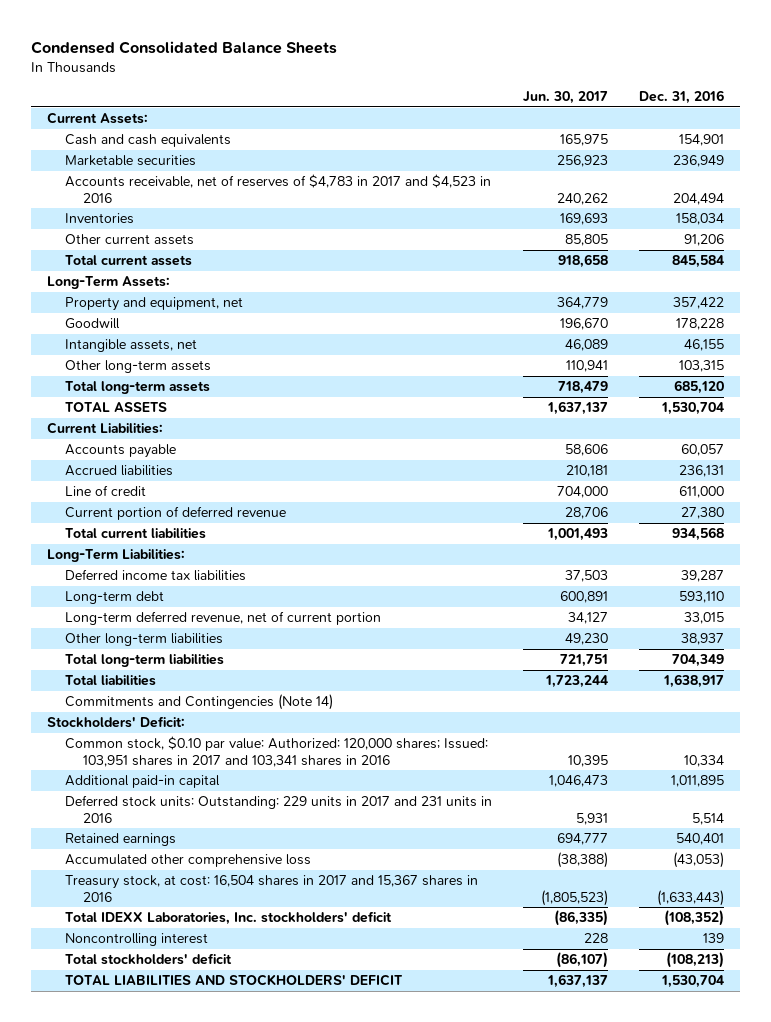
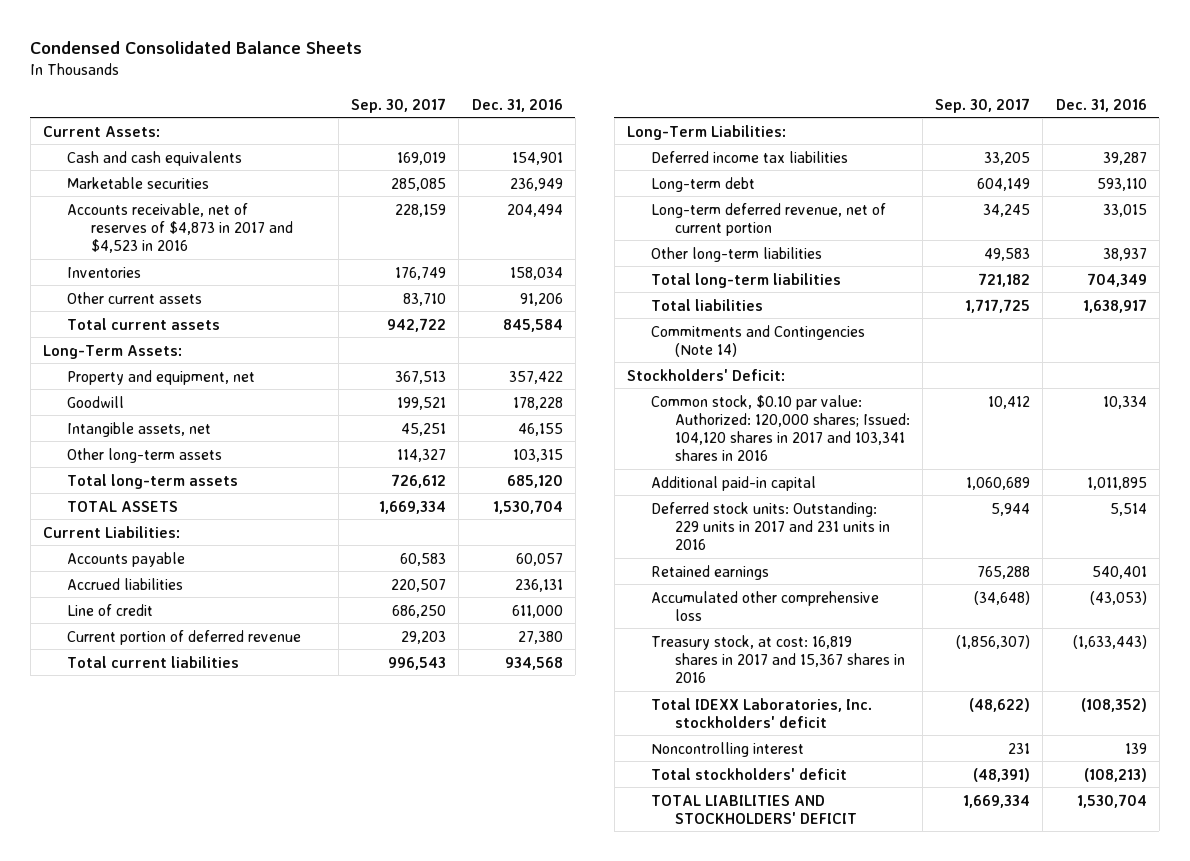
[523,91,609,105] Jun. 30, 2017 -> none
none -> [351,97,447,113] Sep. 30, 2017
[64,174,491,203] Accounts receivable, net of reserves of $4,783 in 2017 and $4,523 in 2016 -> [66,202,293,253] Accounts receivable, net of reserves of $4,873 in 2017 and $4,523 in 2016
[64,736,488,767] Common stock, $0.10 par value: Authorized: 120,000 shares; Issued: 103,951 shares in 2017 and 103,341 shares in 2016 -> [650,394,910,461] Common stock, $0.10 par value: Authorized: 120,000 shares; Issued: 104,120 shares in 2017 and 103,341 shares in 2016
[64,875,478,902] Treasury stock, at cost: 16,504 shares in 2017 and 15,367 shares in 2016 -> [650,634,905,683] Treasury stock, at cost: 16,819 shares in 2017 and 15,367 shares in 2016

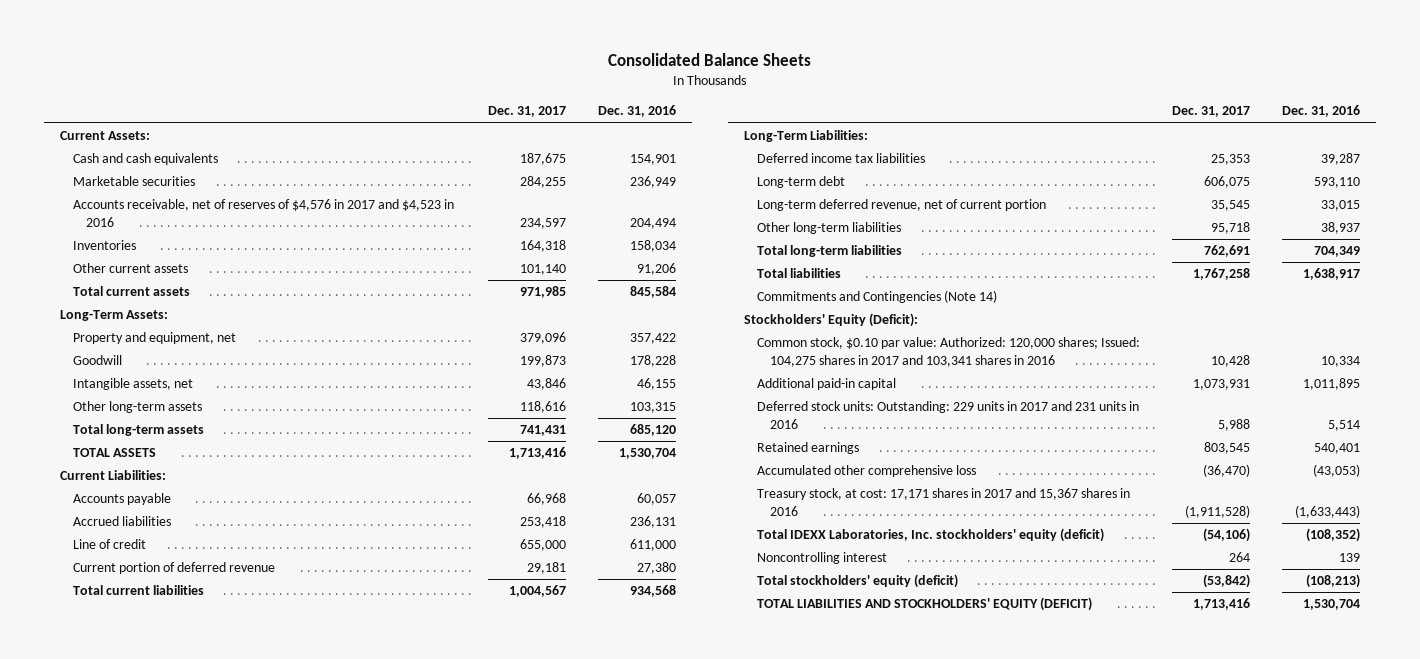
[30,41,363,55] Condensed Consolidated Balance Sheets -> [607,52,811,66] Consolidated Balance Sheets
[351,97,447,113] Sep. 30, 2017 -> none
none -> [488,106,567,118] Dec. 31, 2017
[66,202,293,253] Accounts receivable, net of reserves of $4,873 in 2017 and $4,523 in 2016 -> [73,199,455,228] Accounts receivable, net of reserves of $4,576 in 2017 and $4,523 in 2016
[627,368,786,381] Stockholders' Deficit: -> [743,313,918,328] Stockholders' Equity (Deficit):
[650,394,910,461] Common stock, $0.10 par value: Authorized: 120,000 shares; Issued: 104,120 shares in 2017 and 103,341 shares in 2016 -> [756,337,1140,368] Common stock, $0.10 par value: Authorized: 120,000 shares; Issued: 104,275 shares in 2017 and 103,341 shares in 2016
[650,634,905,683] Treasury stock, at cost: 16,819 shares in 2017 and 15,367 shares in 2016 -> [756,488,1130,517] Treasury stock, at cost: 17,171 shares in 2017 and 15,367 shares in 2016
[650,697,872,728] Total IDEXX Laboratories, Inc. stockholders' deficit -> [756,528,1104,543] Total IDEXX Laboratories, Inc. stockholders' equity (deficit)
[650,767,847,780] Total stockholders' deficit -> [756,574,958,589] Total stockholders' equity (deficit)
[650,794,857,824] TOTAL LIABILITIES AND STOCKHOLDERS' DEFICIT -> [756,597,1092,612] TOTAL LIABILITIES AND STOCKHOLDERS' EQUITY (DEFICIT)

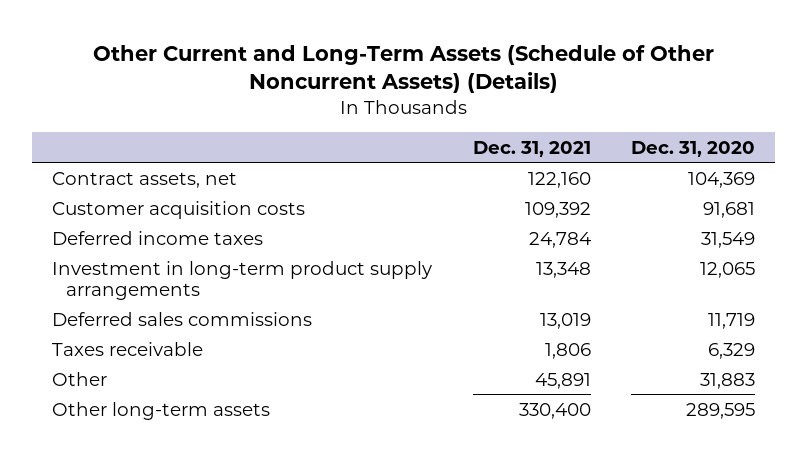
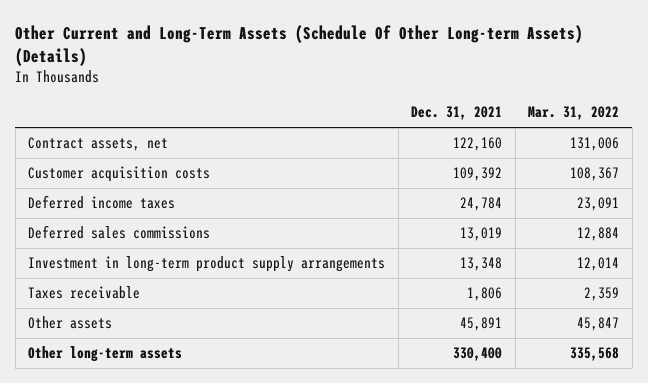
[92,44,714,94] Other Current and Long-Term Assets (Schedule of Other Noncurrent Assets) (Details) -> [15,24,584,66] Other Current and Long-Term Assets (Schedule Of Other Long-term Assets) (Details)
[630,140,755,157] Dec. 31, 2020 -> none
none -> [528,106,620,121] Mar. 31, 2022
[52,260,433,300] Investment in long-term product supply arrangements -> [28,256,386,273] Investment in long-term product supply arrangements
[52,371,108,386] Other -> [28,316,113,330] Other assets

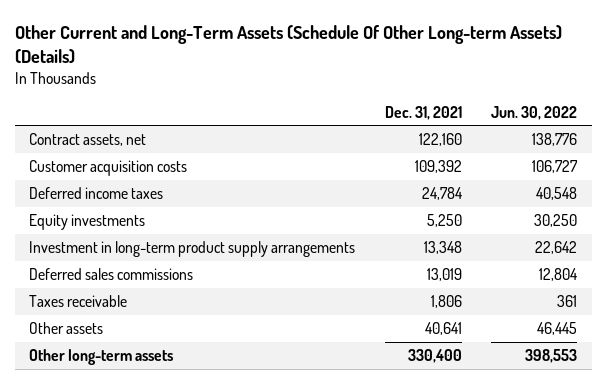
[528,106,620,121] Mar. 31, 2022 -> none
none -> [491,105,578,120] Jun. 30, 2022
none -> [29,213,146,230] Equity investments
[28,225,211,240] Deferred sales commissions -> [29,267,194,280] Deferred sales commissions
[460,317,503,332] 45,891 -> [424,321,462,335] 40,641

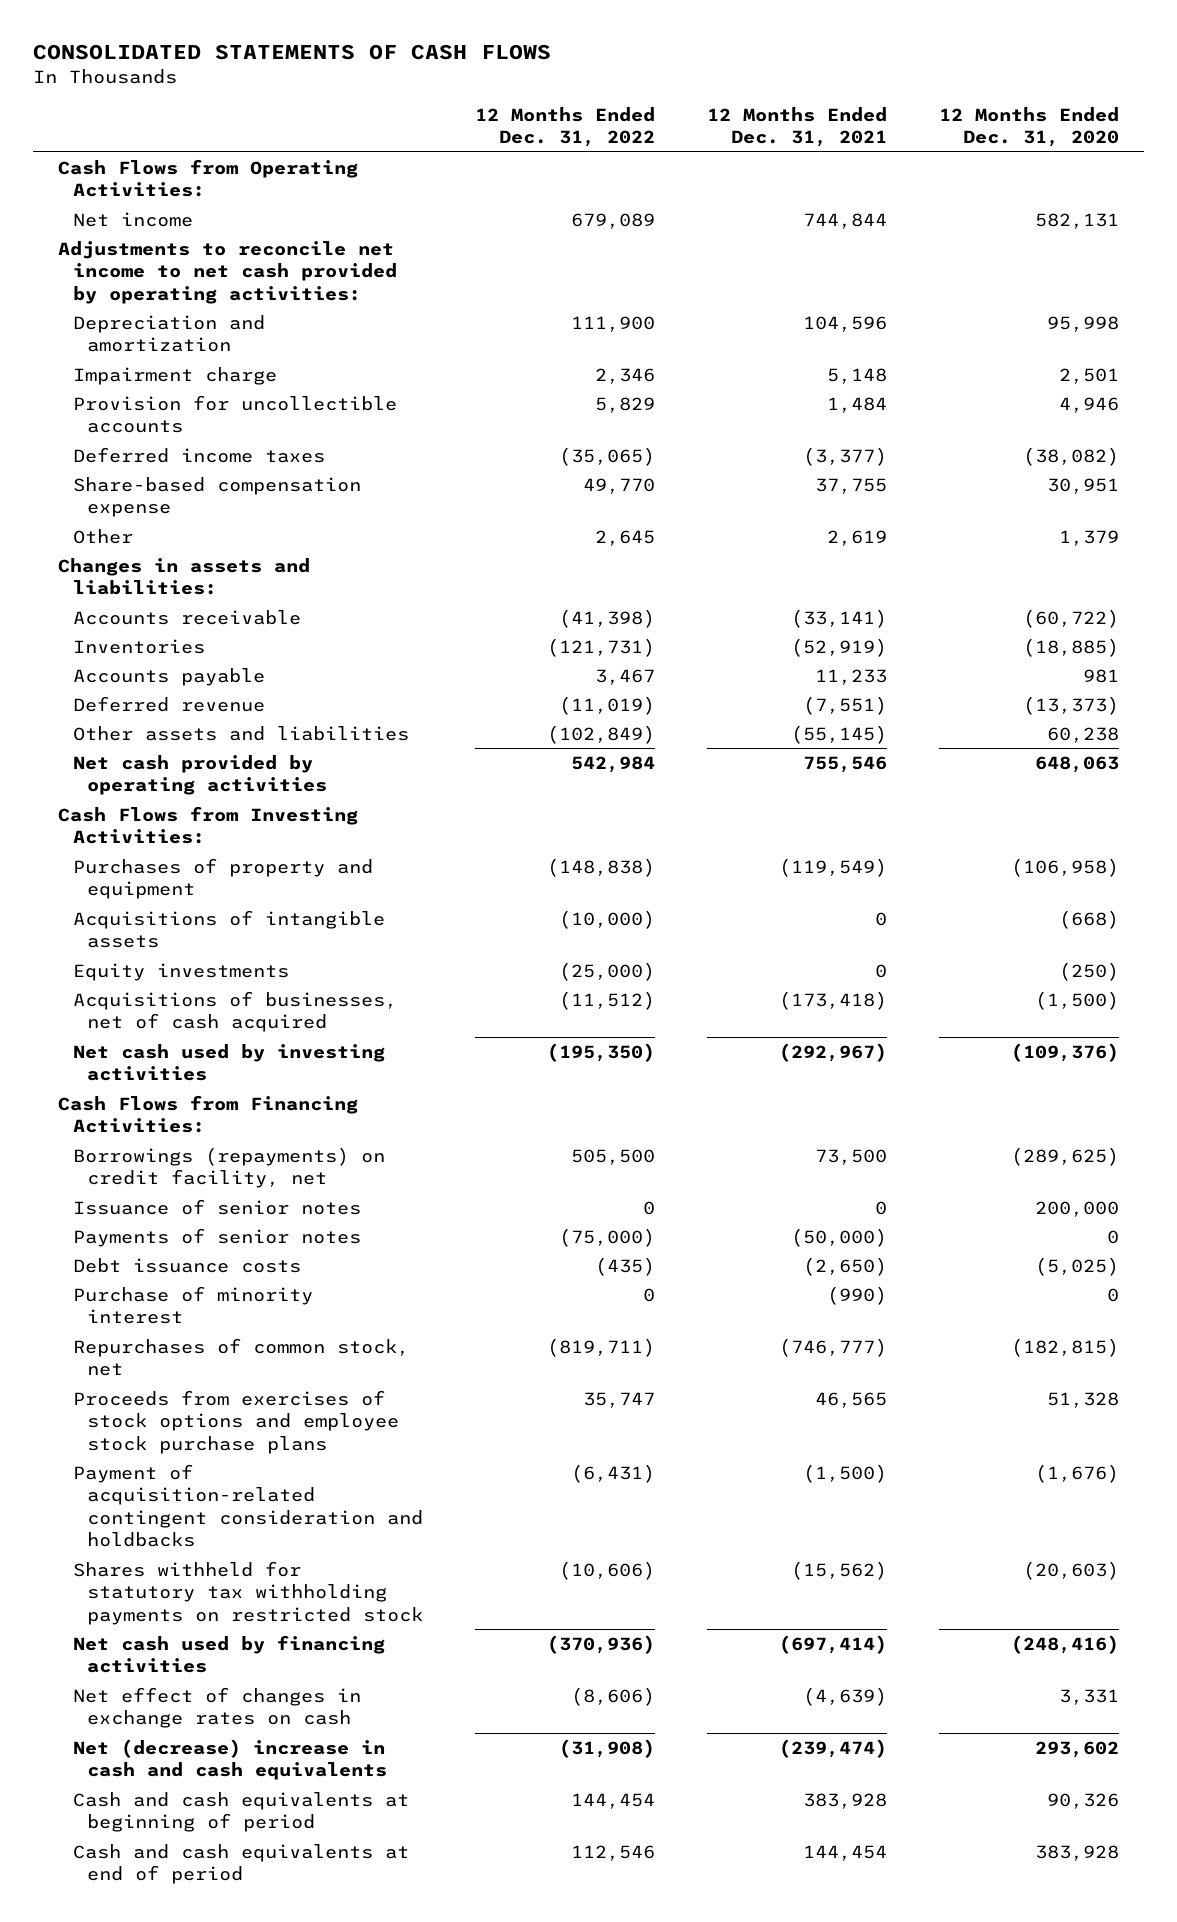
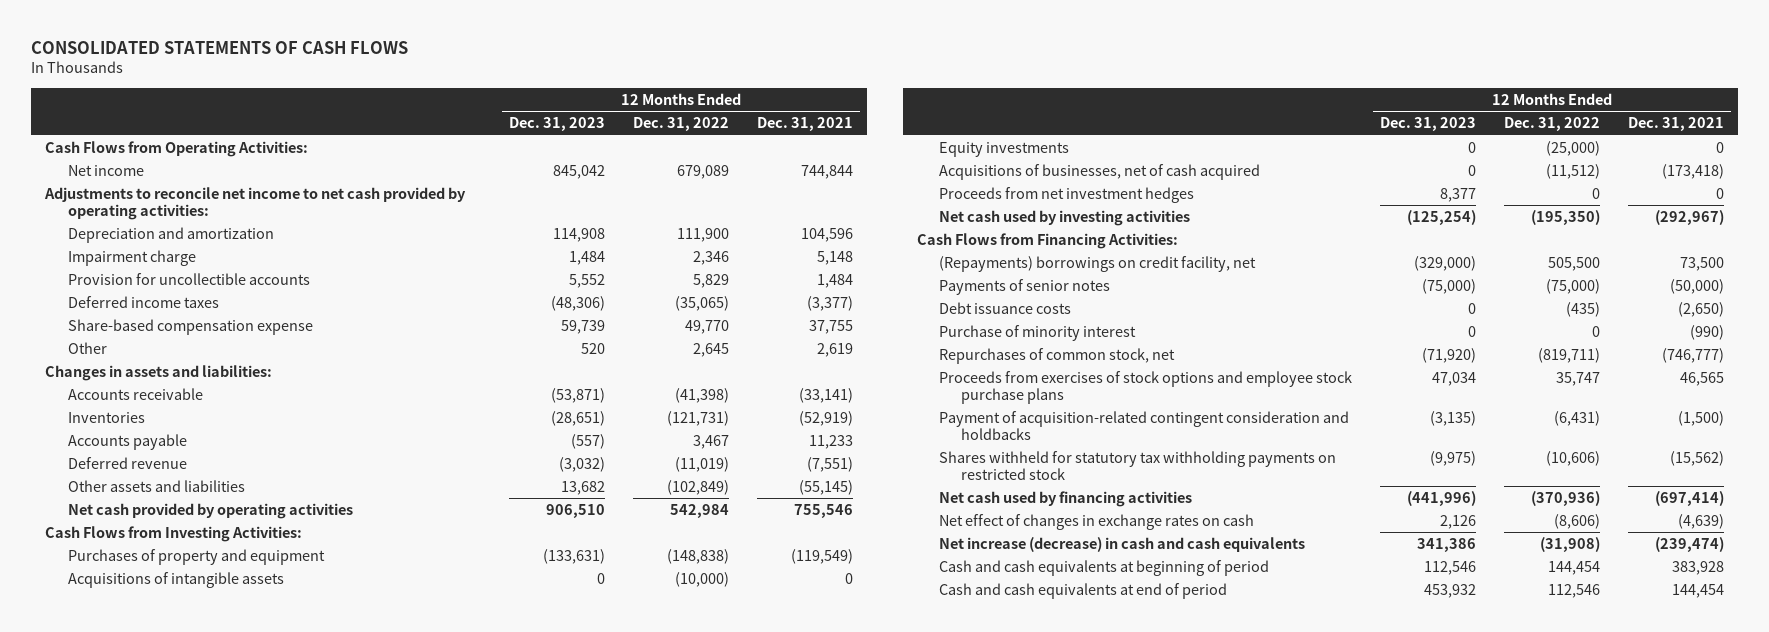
[938,106,1119,148] 12 Months Ended Dec. 31, 2020 -> none
none -> [508,117,605,132] Dec. 31, 2023
none -> [939,186,1195,203] Proceeds from net investment hedges
[72,1198,361,1215] Issuance of senior notes -> none
[72,1146,385,1189] Borrowings (repayments) on credit facility, net -> [939,255,1257,272] (Repayments) borrowings on credit facility, net
[72,1738,388,1781] Net (decrease) increase in cash and cash equivalents -> [939,536,1306,552] Net increase (decrease) in cash and cash equivalents

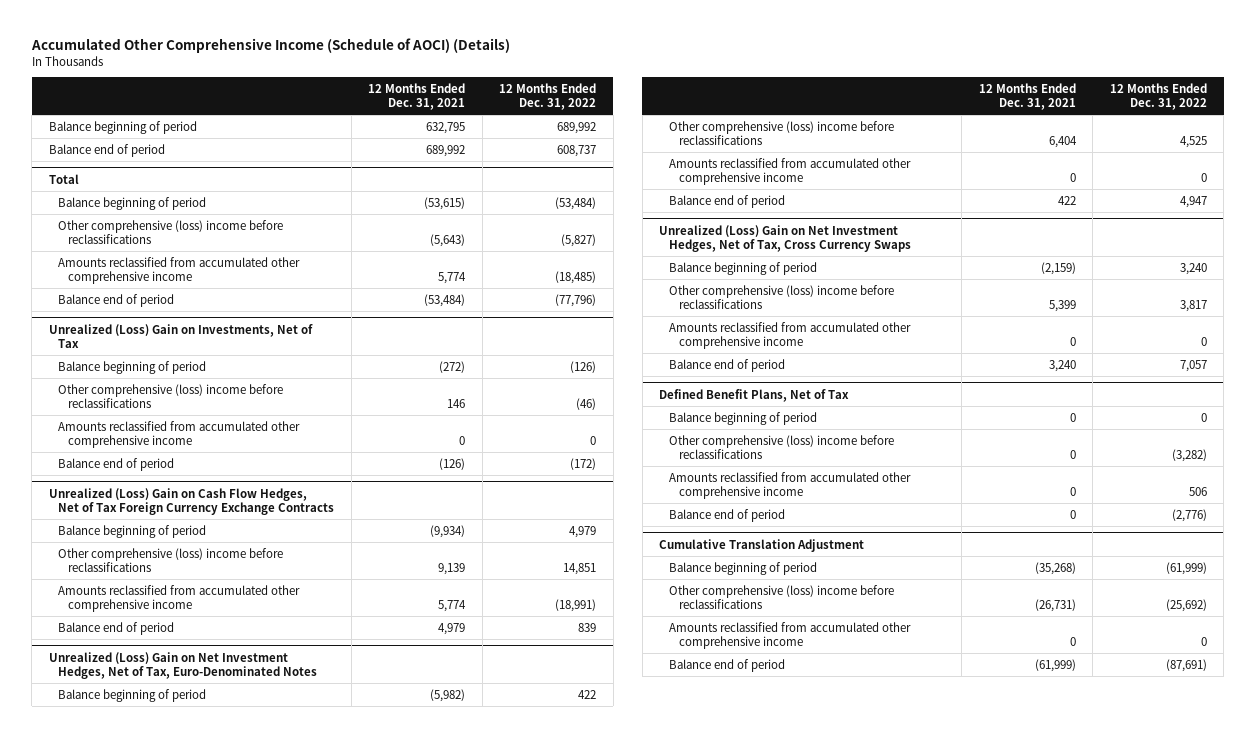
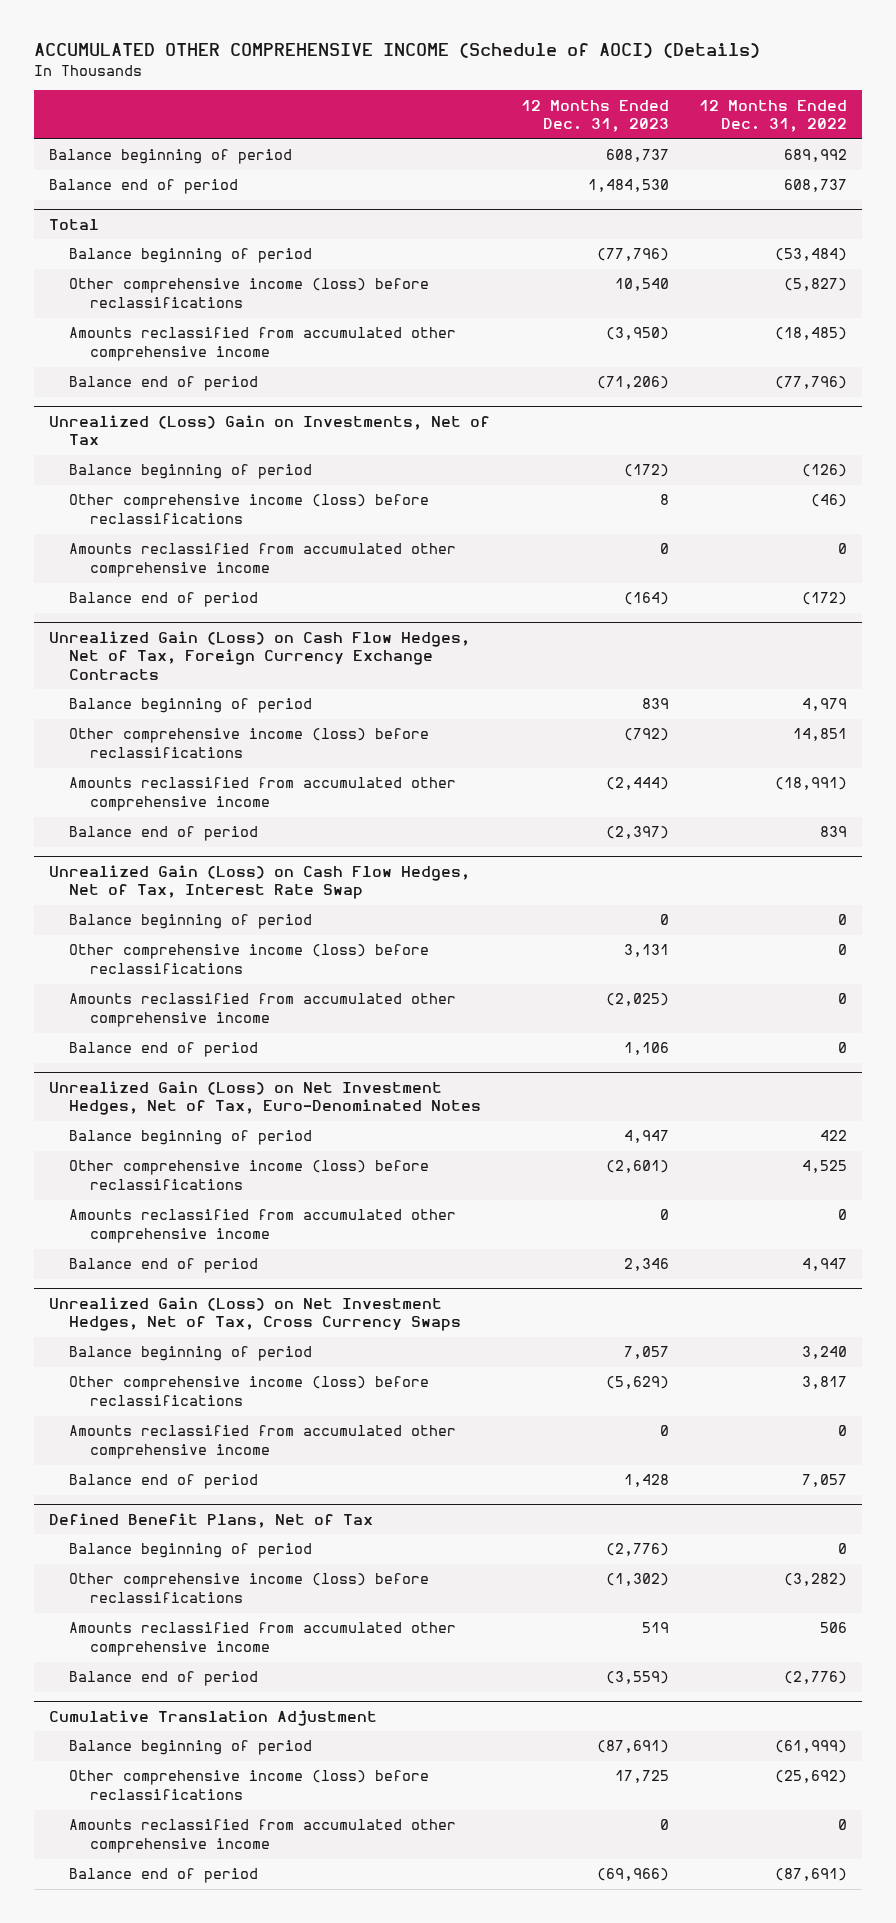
[30,37,510,53] Accumulated Other Comprehensive Income (Schedule of AOCI) (Details) -> [34,43,761,59] ACCUMULATED OTHER COMPREHENSIVE INCOME (Schedule of AOCI) (Details)
[368,83,466,111] 12 Months Ended Dec. 31, 2021 -> none
none -> [520,99,669,133] 12 Months Ended Dec. 31, 2023
[58,219,284,244] Other comprehensive (loss) income before reclassifications -> [69,278,430,309] Other comprehensive income (loss) before reclassifications
[58,383,284,408] Other comprehensive (loss) income before reclassifications -> [69,494,430,525] Other comprehensive income (loss) before reclassifications
[48,487,335,515] Unrealized (Loss) Gain on Cash Flow Hedges, Net of Tax Foreign Currency Exchange Contracts -> [49,630,471,681] Unrealized Gain (Loss) on Cash Flow Hedges, Net of Tax, Foreign Currency Exchange Contracts
[58,547,284,572] Other comprehensive (loss) income before reclassifications -> [69,728,430,759] Other comprehensive income (loss) before reclassifications
none -> [49,864,471,900] Unrealized Gain (Loss) on Cash Flow Hedges, Net of Tax, Interest Rate Swap
none -> [69,914,313,930] Balance beginning of period
none -> [69,944,430,975] Other comprehensive income (loss) before reclassifications
none -> [69,993,457,1028] Amounts reclassified from accumulated other comprehensive income
none -> [69,1042,259,1058] Balance end of period
[48,651,318,679] Unrealized (Loss) Gain on Net Investment Hedges, Net of Tax, Euro-Denominated Notes -> [49,1080,482,1116] Unrealized Gain (Loss) on Net Investment Hedges, Net of Tax, Euro-Denominated Notes
[668,120,894,145] Other comprehensive (loss) income before reclassifications -> [69,1160,430,1191] Other comprehensive income (loss) before reclassifications
[659,224,911,252] Unrealized (Loss) Gain on Net Investment Hedges, Net of Tax, Cross Currency Swaps -> [49,1296,462,1332] Unrealized Gain (Loss) on Net Investment Hedges, Net of Tax, Cross Currency Swaps
[668,284,894,309] Other comprehensive (loss) income before reclassifications -> [69,1376,430,1407] Other comprehensive income (loss) before reclassifications
[668,434,894,459] Other comprehensive (loss) income before reclassifications -> [69,1573,430,1604] Other comprehensive income (loss) before reclassifications
[668,584,894,609] Other comprehensive (loss) income before reclassifications -> [69,1770,430,1801] Other comprehensive income (loss) before reclassifications

